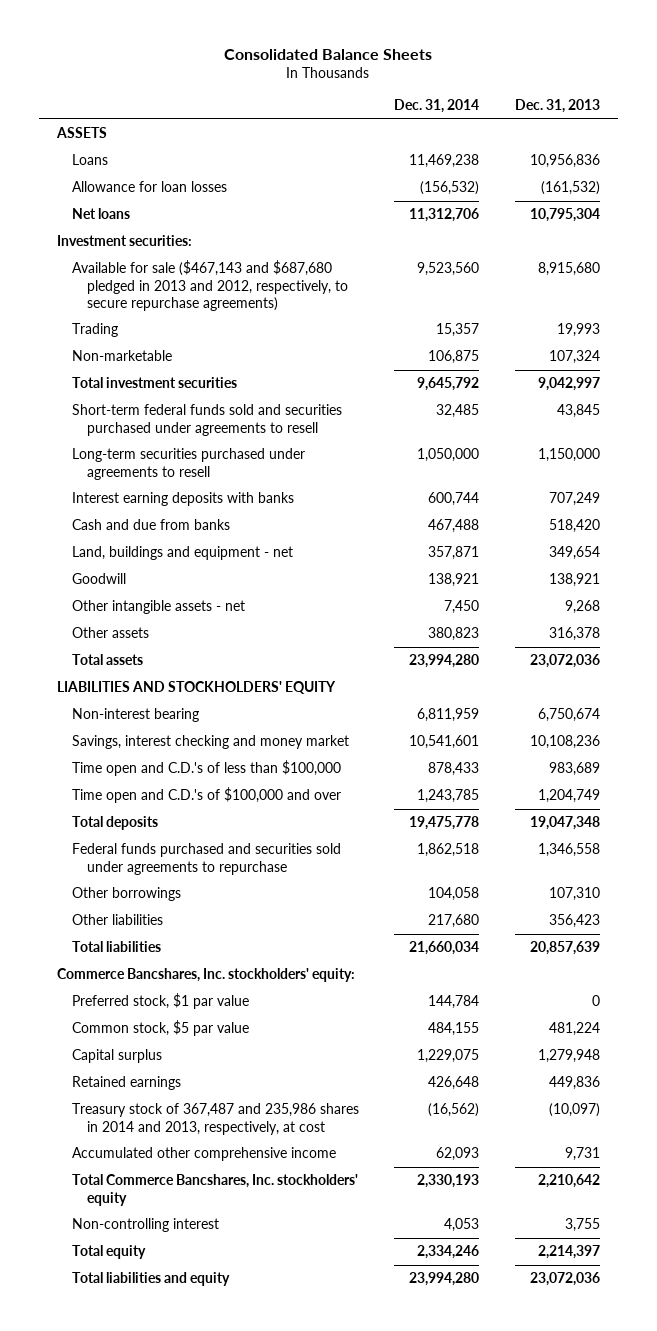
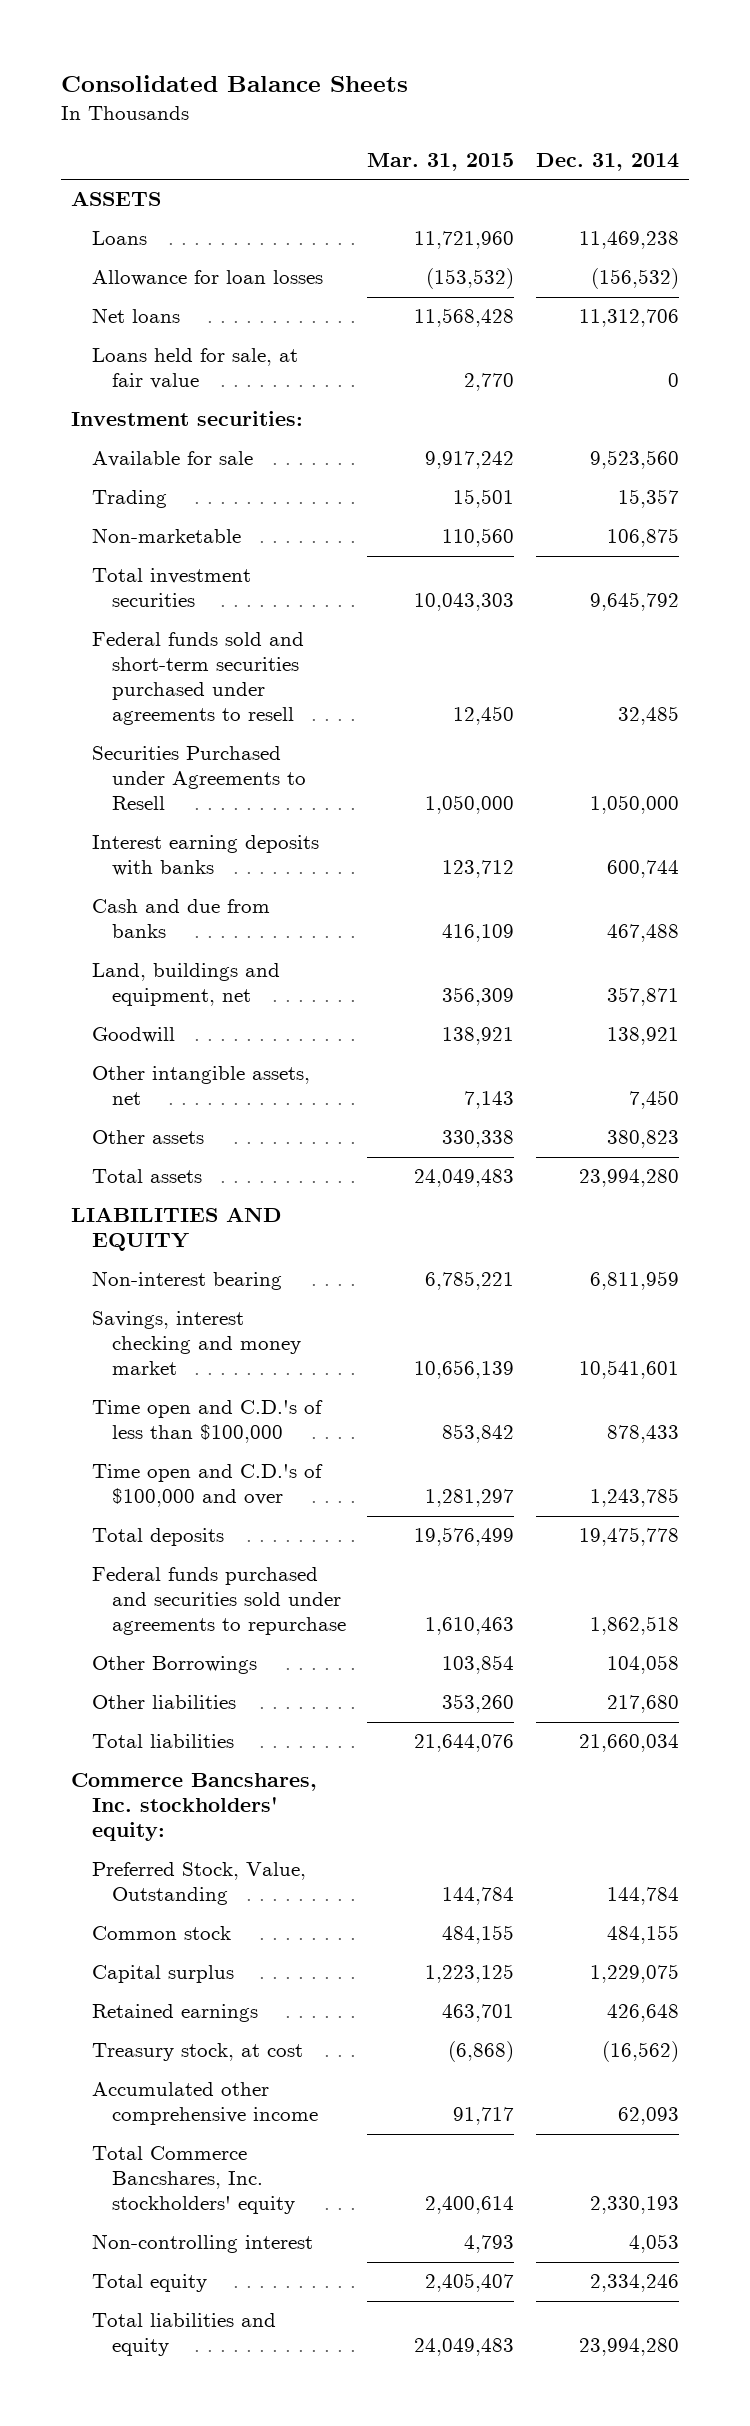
[515,99,601,114] Dec. 31, 2013 -> none
none -> [367,152,515,171] Mar. 31, 2015
none -> [91,348,298,390] Loans held for sale, at fair value
[71,260,348,311] Available for sale ($467,143 and $687,680 pledged in 2013 and 2012, respectively, to secure repurchase agreements) -> [91,451,253,468] Available for sale
[71,404,342,436] Short-term federal funds sold and securities purchased under agreements to resell -> [91,632,304,726] Federal funds sold and short-term securities purchased under agreements to resell
[71,448,305,480] Long-term securities purchased under agreements to resell -> [91,746,306,811] Securities Purchased under Agreements to Resell
[71,546,293,561] Land, buildings and equipment - net -> [91,963,280,1007] Land, buildings and equipment, net
[71,600,245,615] Other intangible assets - net -> [91,1066,310,1106] Other intangible assets, net
[56,681,336,695] LIABILITIES AND STOCKHOLDERS' EQUITY -> [71,1207,283,1252] LIABILITIES AND EQUITY
[71,887,181,902] Other borrowings -> [91,1656,257,1675] Other Borrowings
[71,993,249,1010] Preferred stock, $1 par value -> [91,1862,306,1906] Preferred Stock, Value, Outstanding
[71,1020,249,1037] Common stock, $5 par value -> [91,1926,231,1941] Common stock
[71,1103,359,1135] Treasury stock of 367,487 and 235,986 shares in 2014 and 2013, respectively, at cost -> [91,2043,303,2062] Treasury stock, at cost

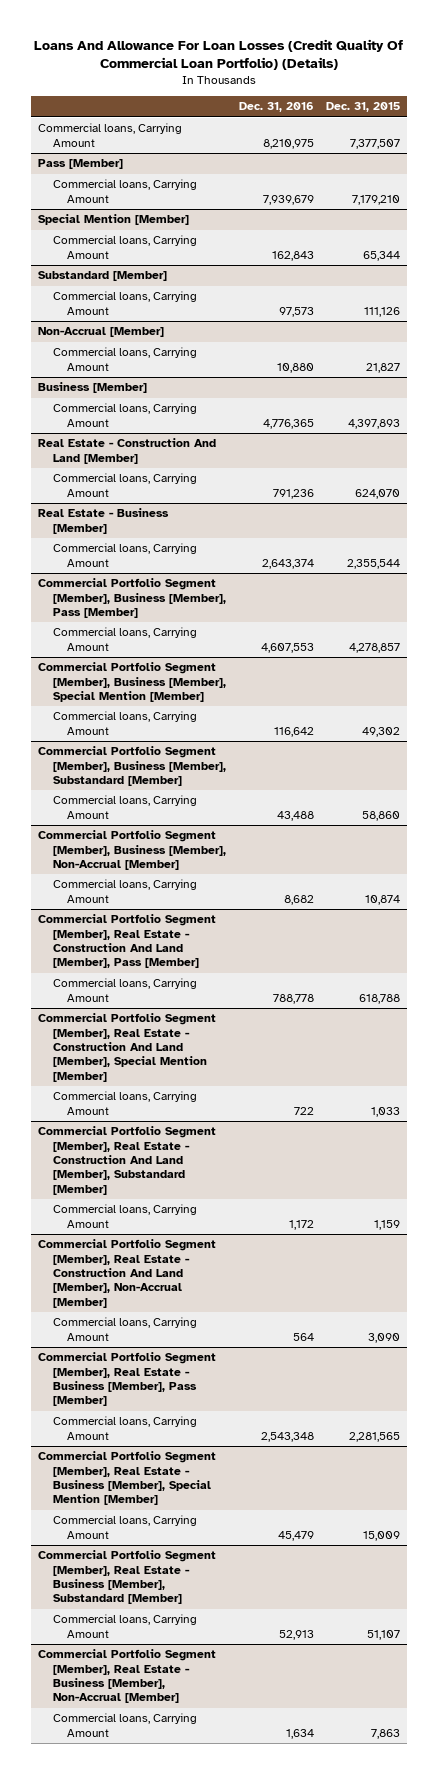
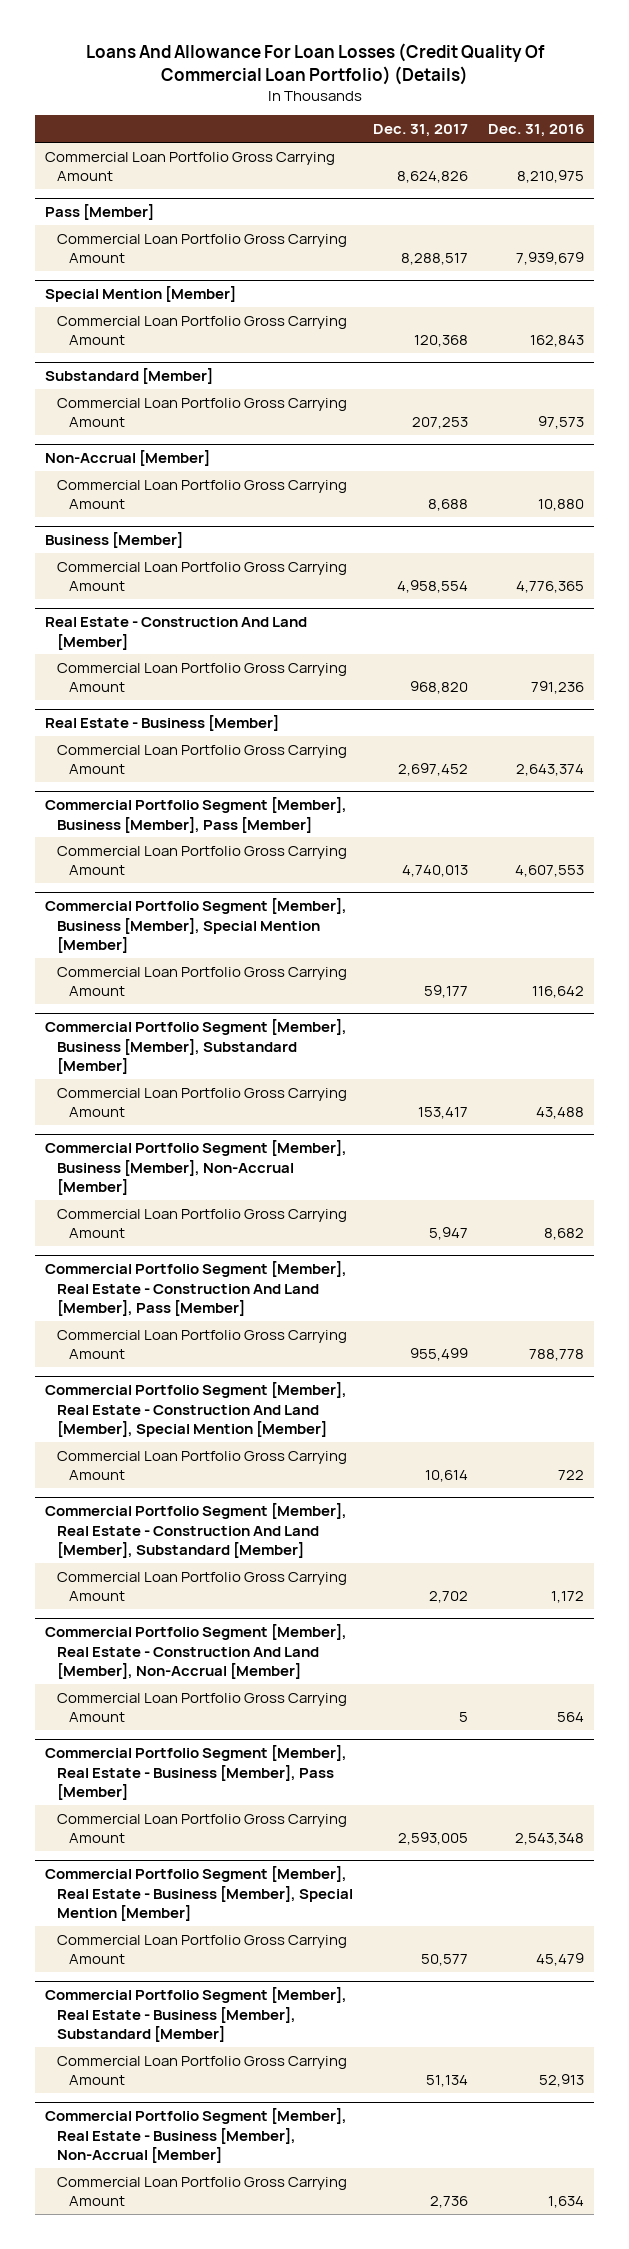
[326,102,401,113] Dec. 31, 2015 -> none
none -> [373,124,469,138] Dec. 31, 2017
[37,123,182,147] Commercial loans, Carrying Amount -> [44,151,335,181] Commercial Loan Portfolio Gross Carrying Amount
[52,179,197,203] Commercial loans, Carrying Amount -> [56,233,347,263] Commercial Loan Portfolio Gross Carrying Amount
[52,235,197,259] Commercial loans, Carrying Amount -> [56,315,347,345] Commercial Loan Portfolio Gross Carrying Amount
[52,291,197,315] Commercial loans, Carrying Amount -> [56,397,347,427] Commercial Loan Portfolio Gross Carrying Amount
[52,347,197,371] Commercial loans, Carrying Amount -> [56,479,347,509] Commercial Loan Portfolio Gross Carrying Amount
[52,403,197,427] Commercial loans, Carrying Amount -> [56,561,347,591] Commercial Loan Portfolio Gross Carrying Amount
[52,473,197,497] Commercial loans, Carrying Amount -> [56,662,347,692] Commercial Loan Portfolio Gross Carrying Amount
[52,543,197,567] Commercial loans, Carrying Amount -> [56,744,347,774] Commercial Loan Portfolio Gross Carrying Amount
[52,627,197,651] Commercial loans, Carrying Amount -> [56,845,347,875] Commercial Loan Portfolio Gross Carrying Amount
[52,711,197,735] Commercial loans, Carrying Amount -> [56,966,347,996] Commercial Loan Portfolio Gross Carrying Amount
[52,795,197,819] Commercial loans, Carrying Amount -> [56,1087,347,1117] Commercial Loan Portfolio Gross Carrying Amount
[52,879,197,903] Commercial loans, Carrying Amount -> [56,1208,347,1238] Commercial Loan Portfolio Gross Carrying Amount
[52,978,197,1002] Commercial loans, Carrying Amount -> [56,1329,347,1359] Commercial Loan Portfolio Gross Carrying Amount
[52,1091,197,1115] Commercial loans, Carrying Amount -> [56,1450,347,1480] Commercial Loan Portfolio Gross Carrying Amount
[52,1204,197,1228] Commercial loans, Carrying Amount -> [56,1571,347,1601] Commercial Loan Portfolio Gross Carrying Amount
[52,1317,197,1341] Commercial loans, Carrying Amount -> [56,1692,347,1722] Commercial Loan Portfolio Gross Carrying Amount
[52,1416,197,1440] Commercial loans, Carrying Amount -> [56,1813,347,1843] Commercial Loan Portfolio Gross Carrying Amount
[52,1515,197,1539] Commercial loans, Carrying Amount -> [56,1934,347,1964] Commercial Loan Portfolio Gross Carrying Amount
[52,1614,197,1638] Commercial loans, Carrying Amount -> [56,2055,347,2085] Commercial Loan Portfolio Gross Carrying Amount
[52,1713,197,1737] Commercial loans, Carrying Amount -> [56,2176,347,2206] Commercial Loan Portfolio Gross Carrying Amount

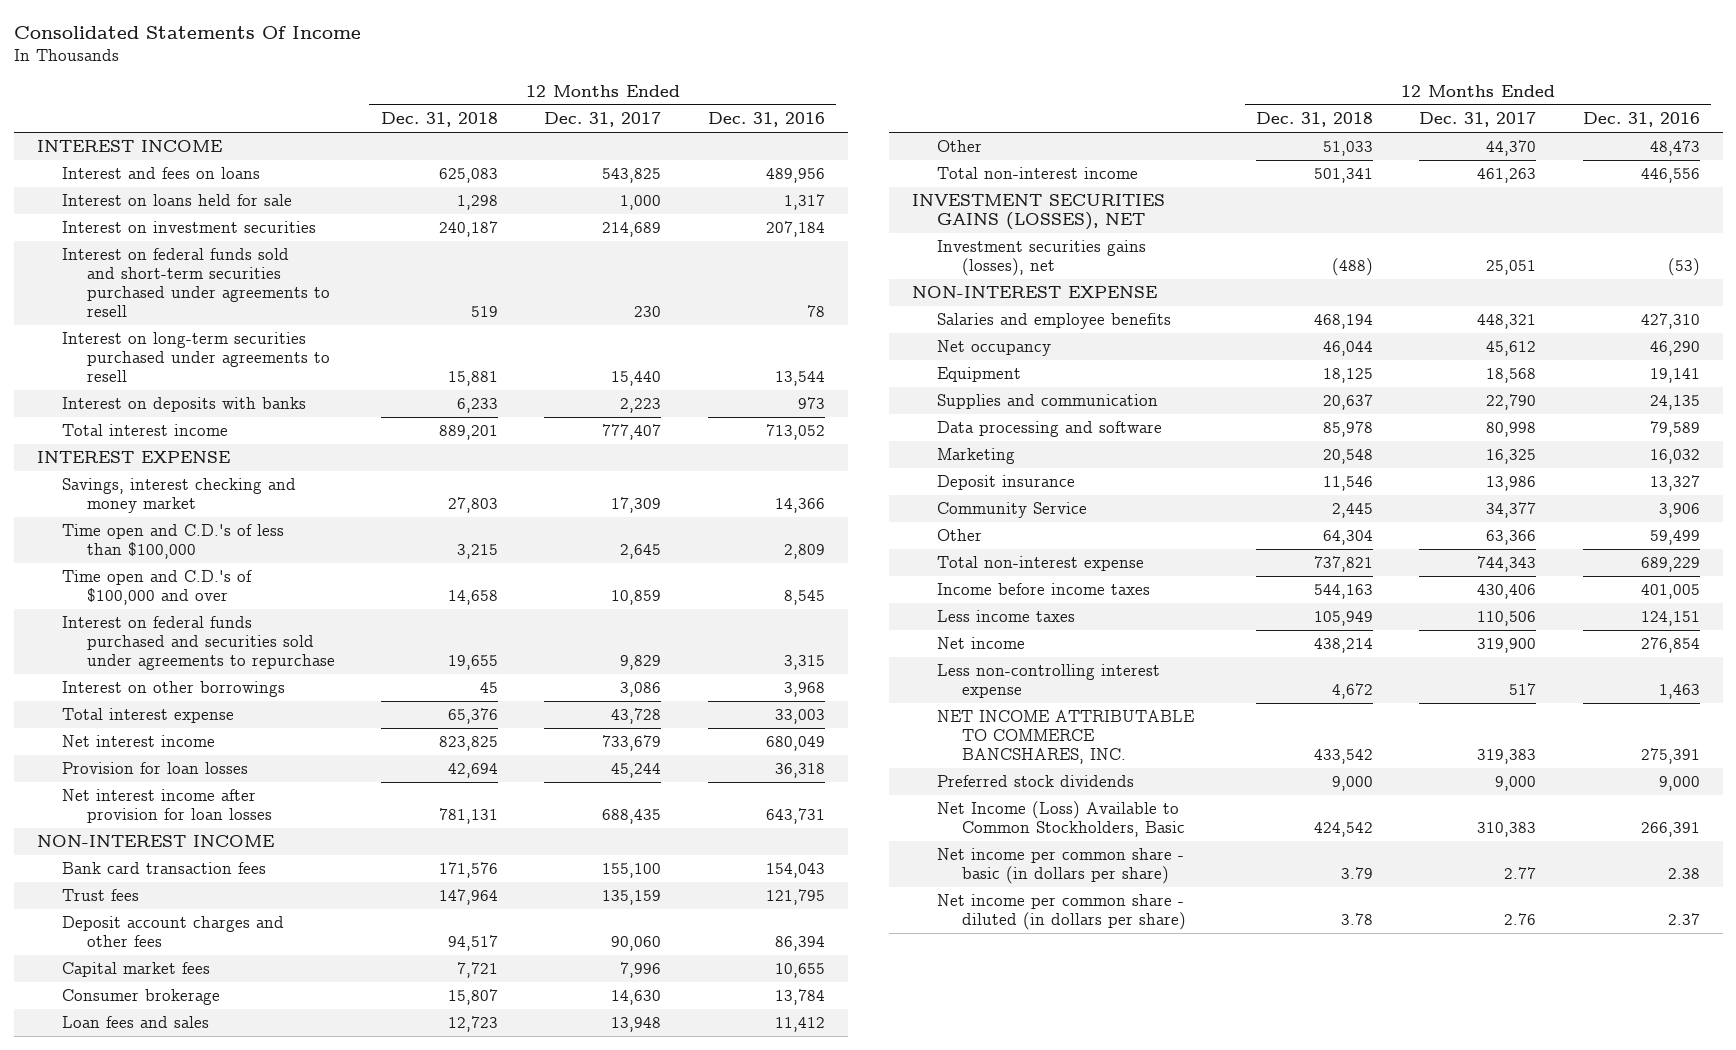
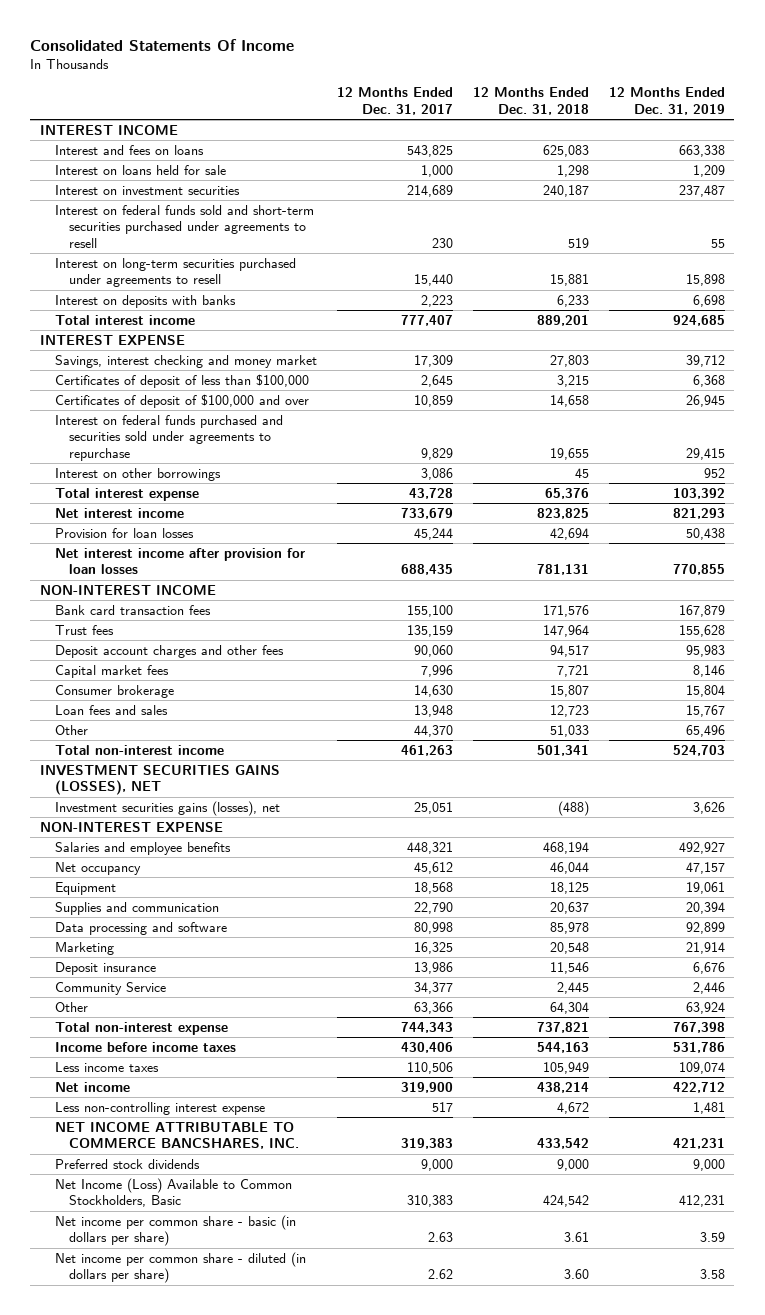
[707,112,825,128] Dec. 31, 2016 -> none
none -> [608,87,725,115] 12 Months Ended Dec. 31, 2019
[61,524,284,560] Time open and C.D.'s of less than $100,000 -> [54,373,309,388] Certificates of deposit of less than $100,000
[61,570,252,606] Time open and C.D.'s of $100,000 and over -> [54,393,309,408] Certificates of deposit of $100,000 and over
[1341,867,1374,880] 3.79 -> [563,1232,589,1243] 3.61
[1504,867,1537,880] 2.77 -> [427,1232,453,1243] 2.63
[1341,913,1374,926] 3.78 -> [563,1269,589,1280] 3.60
[1504,913,1537,926] 2.76 -> [427,1269,453,1280] 2.62

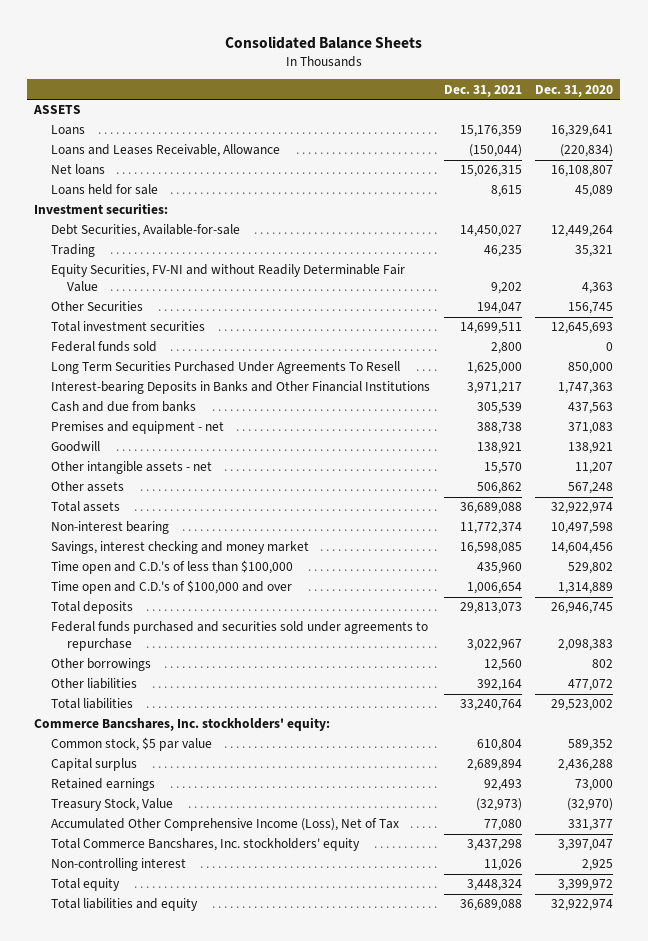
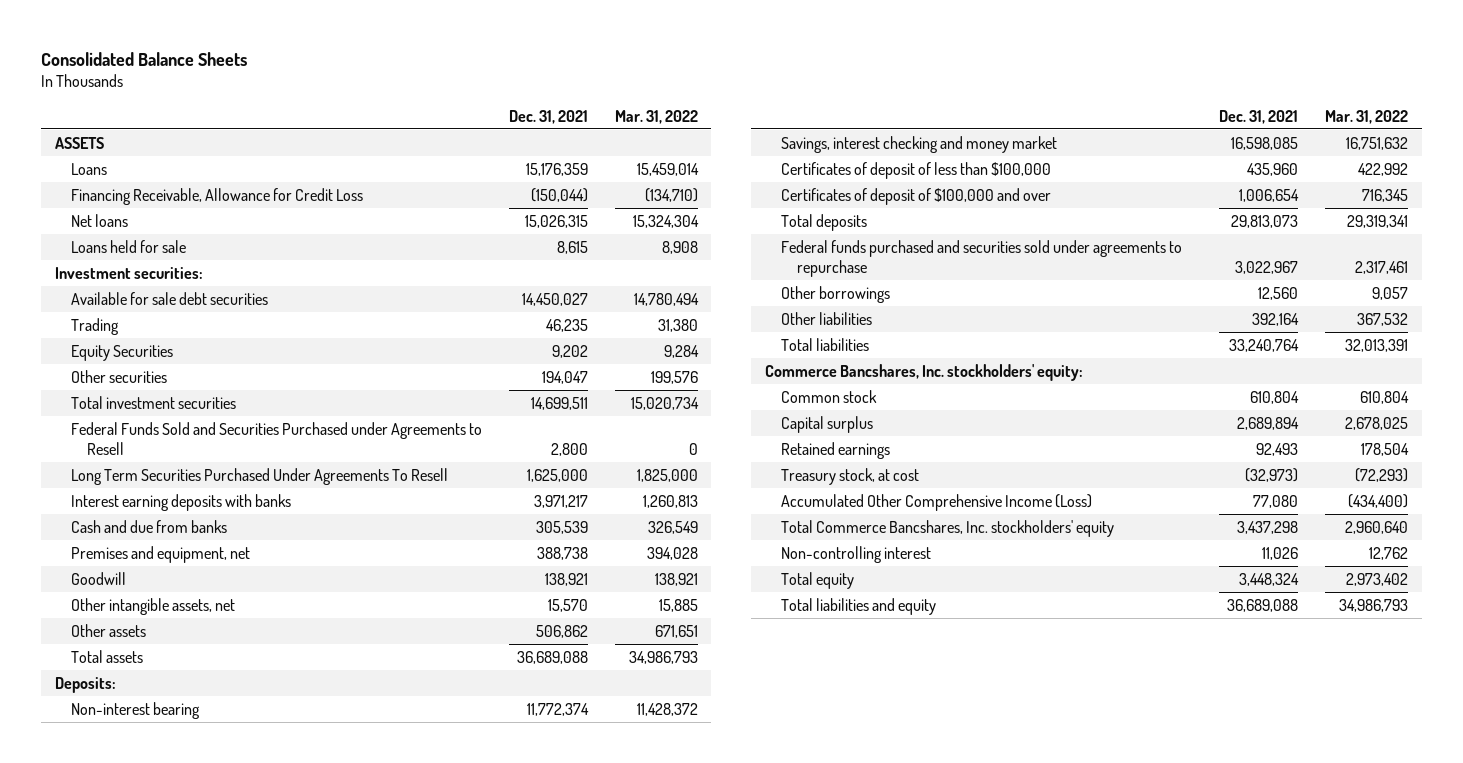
[535,84,614,97] Dec. 31, 2020 -> none
none -> [614,109,698,124] Mar. 31, 2022
[50,144,280,158] Loans and Leases Receivable, Allowance -> [70,187,363,205] Financing Receivable, Allowance for Credit Loss
[50,224,240,238] Debt Securities, Available-for-sale -> [70,291,268,305] Available for sale debt securities
[50,264,405,292] Equity Securities, FV-NI and without Readily Determinable Fair Value -> [70,344,173,361] Equity Securities
[50,301,143,312] Other Securities -> [70,369,167,383] Other securities
[50,341,157,353] Federal funds sold -> none
none -> [70,421,482,456] Federal Funds Sold and Securities Purchased under Agreements to Resell
[50,381,430,395] Interest-bearing Deposits in Banks and Other Financial Institutions -> [70,493,291,511] Interest earning deposits with banks
[50,421,224,435] Premises and equipment - net -> [70,545,250,563] Premises and equipment, net
[50,461,212,475] Other intangible assets - net -> [70,597,235,615] Other intangible assets, net
none -> [54,676,116,693] Deposits:
[50,560,293,575] Time open and C.D.'s of less than $100,000 -> [781,161,1052,179] Certificates of deposit of less than $100,000
[50,580,292,595] Time open and C.D.'s of $100,000 and over -> [781,187,1052,205] Certificates of deposit of $100,000 and over
[50,737,212,752] Common stock, $5 par value -> [781,389,878,403] Common stock
[50,798,173,812] Treasury Stock, Value -> [781,467,920,485] Treasury stock, at cost
[50,818,399,832] Accumulated Other Comprehensive Income (Loss), Net of Tax -> [781,493,1093,511] Accumulated Other Comprehensive Income (Loss)

